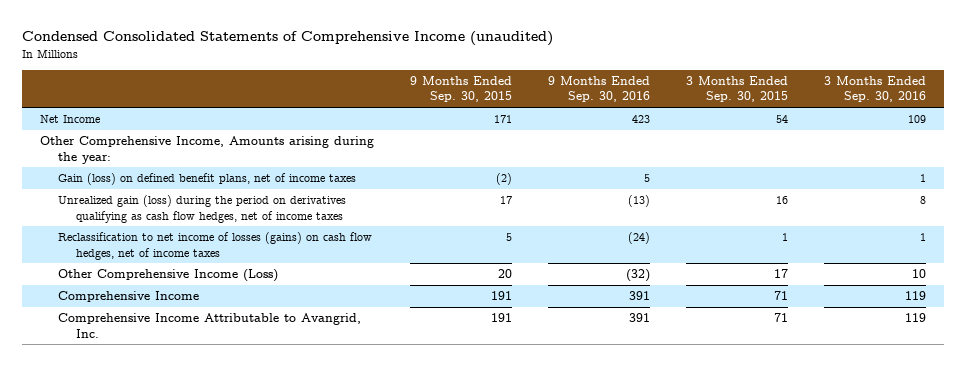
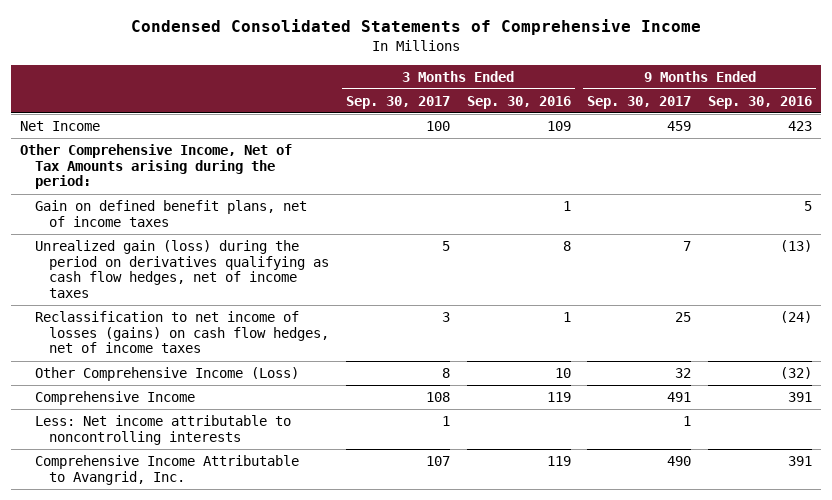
[22,31,554,47] Condensed Consolidated Statements of Comprehensive Income (unaudited) -> [130,19,701,36] Condensed Consolidated Statements of Comprehensive Income
[409,76,512,103] 9 Months Ended Sep. 30, 2015 -> none
[685,76,788,103] 3 Months Ended Sep. 30, 2015 -> none
none -> [346,95,451,109] Sep. 30, 2017
none -> [587,95,692,109] Sep. 30, 2017
[40,136,375,164] Other Comprehensive Income, Amounts arising during the year: -> [19,144,292,190] Other Comprehensive Income, Net of Tax Amounts arising during the period:
[58,173,357,186] Gain (loss) on defined benefit plans, net of income taxes -> [34,200,307,227] Gain on defined benefit plans, net of income taxes
none -> [34,415,291,445] Less: Net income attributable to noncontrolling interests

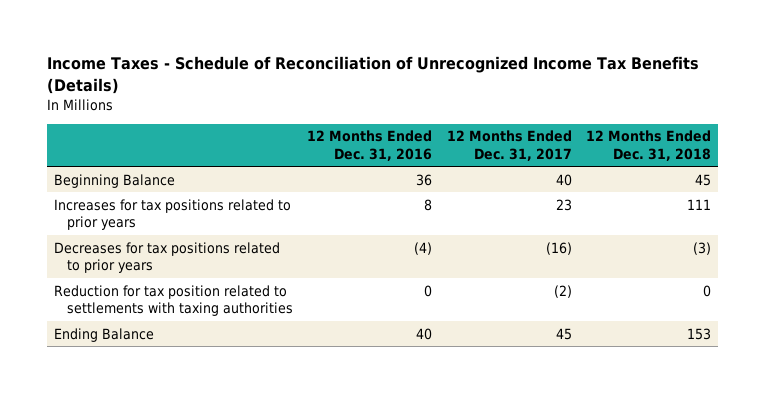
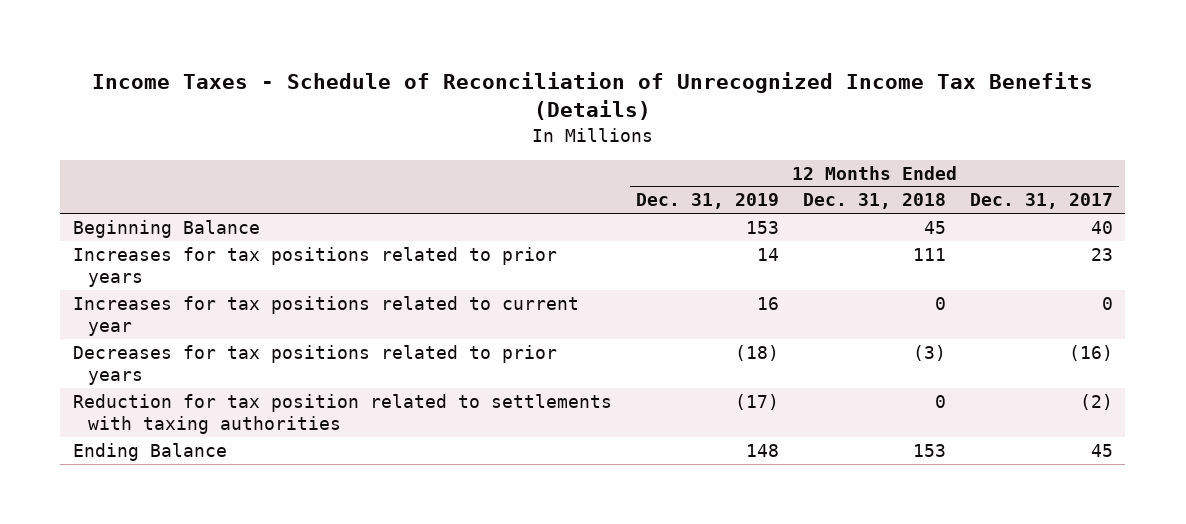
[307,130,433,161] 12 Months Ended Dec. 31, 2016 -> none
none -> [635,193,779,210] Dec. 31, 2019
none -> [72,295,579,337] Increases for tax positions related to current year

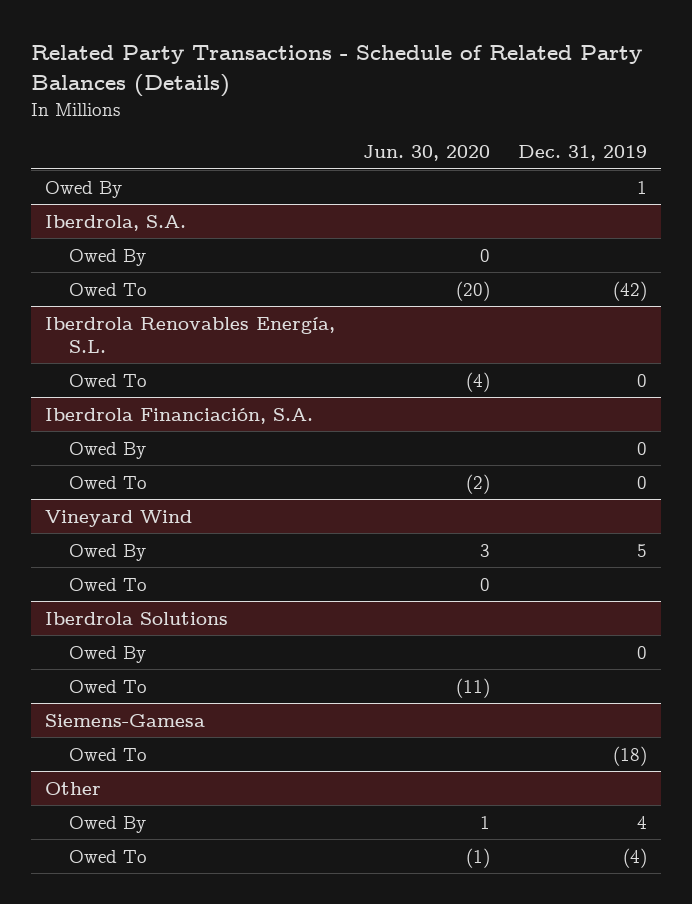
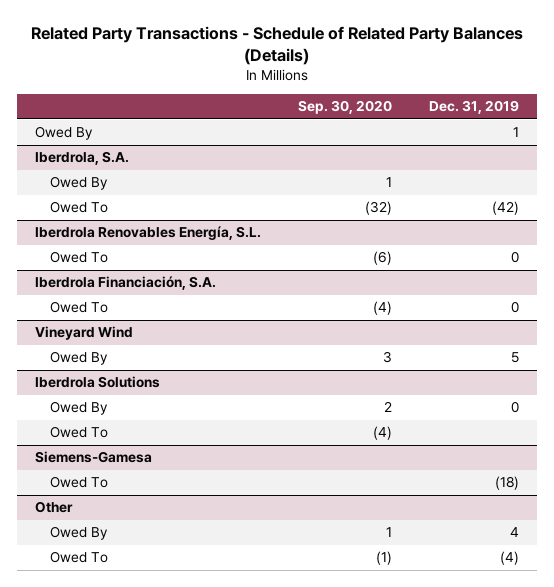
[363,145,491,162] Jun. 30, 2020 -> none
none -> [298,100,393,115] Sep. 30, 2020
[69,441,147,459] Owed By -> none
[69,577,148,591] Owed To -> none

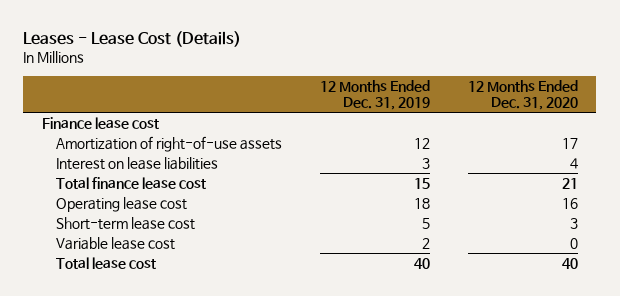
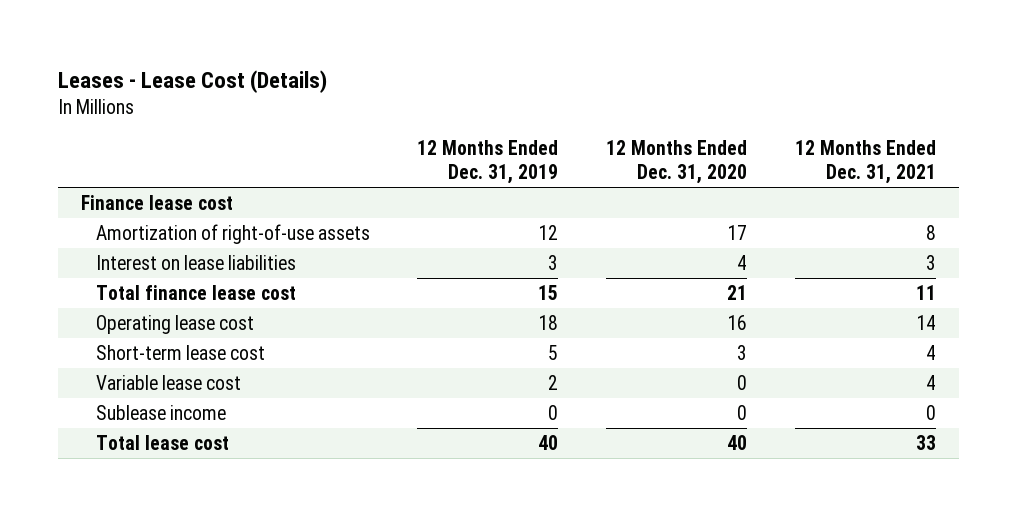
none -> [794,140,936,184] 12 Months Ended Dec. 31, 2021
none -> [95,405,226,421] Sublease income

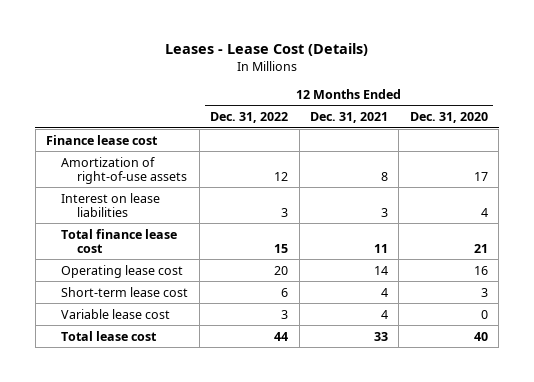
[417,140,559,184] 12 Months Ended Dec. 31, 2019 -> none
none -> [210,112,289,124] Dec. 31, 2022
[95,405,226,421] Sublease income -> none

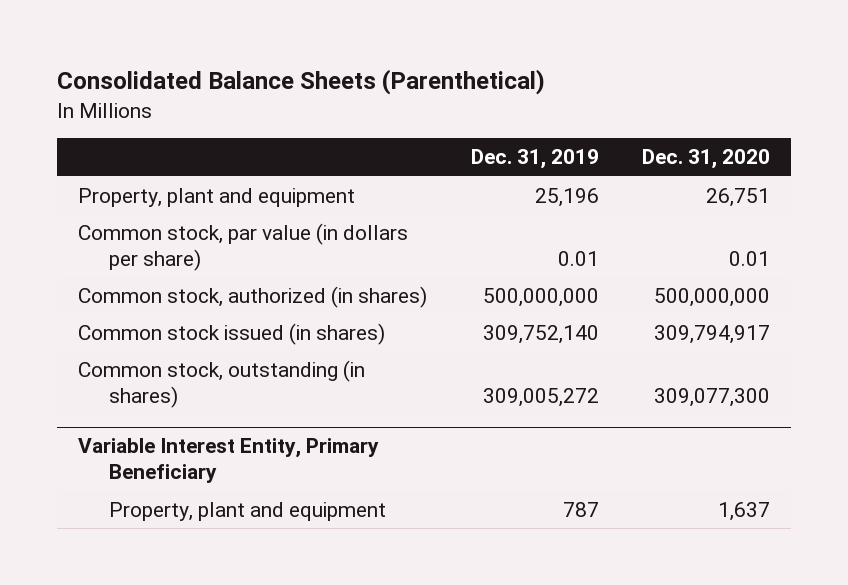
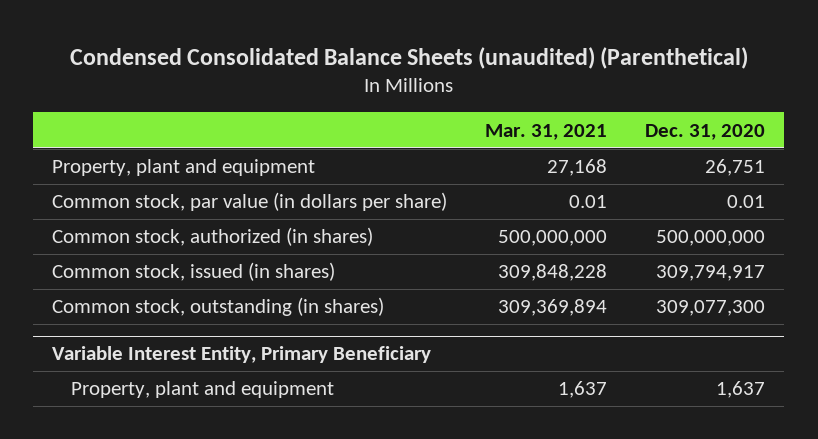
[56,69,545,96] Consolidated Balance Sheets (Parenthetical) -> [69,46,748,69] Condensed Consolidated Balance Sheets (unaudited) (Parenthetical)
[470,149,599,170] Dec. 31, 2019 -> none
none -> [485,123,608,140] Mar. 31, 2021
[78,323,386,346] Common stock issued (in shares) -> [52,262,336,282] Common stock, issued (in shares)

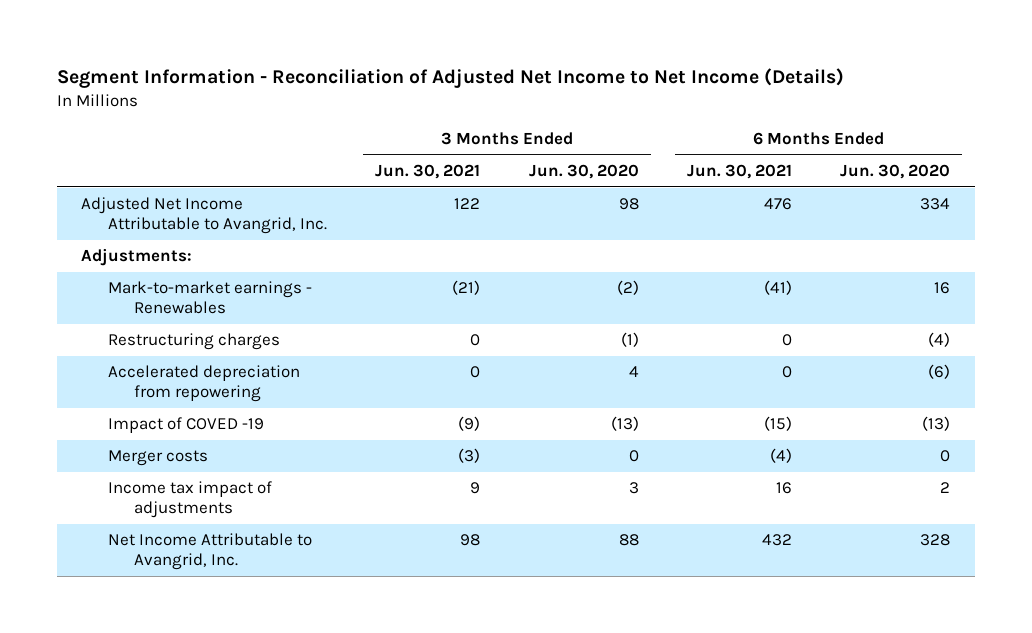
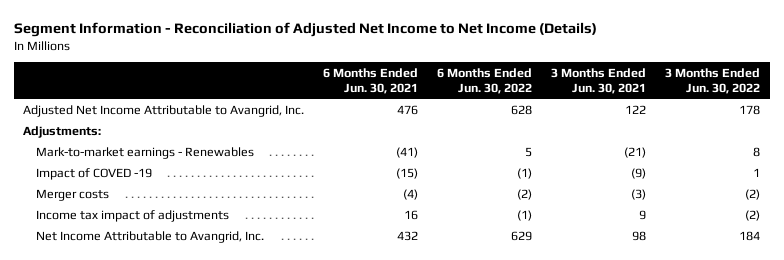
[528,163,639,179] Jun. 30, 2020 -> none
[840,163,951,179] Jun. 30, 2020 -> none
none -> [437,68,533,94] 6 Months Ended Jun. 30, 2022
none -> [665,68,761,94] 3 Months Ended Jun. 30, 2022
[107,333,280,351] Restructuring charges -> none
[107,365,300,402] Accelerated depreciation from repowering -> none

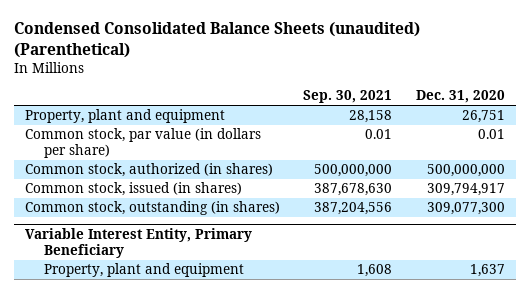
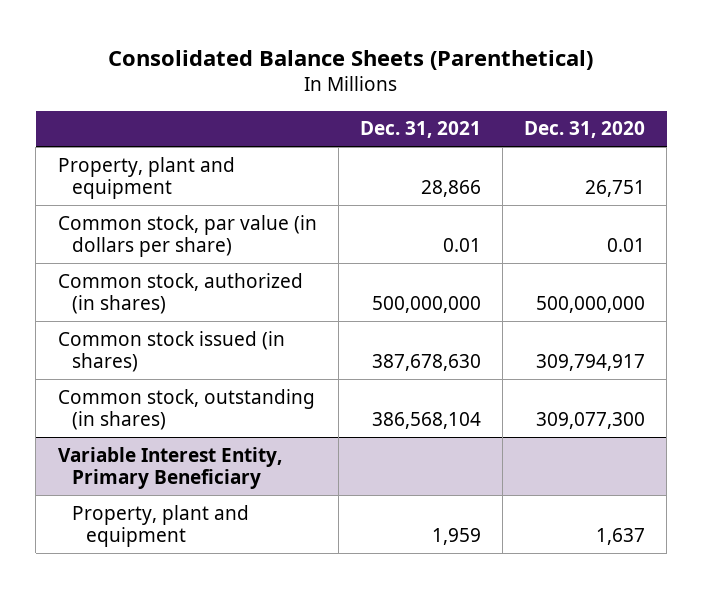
[13,22,420,58] Condensed Consolidated Balance Sheets (unaudited) (Parenthetical) -> [108,49,594,70] Consolidated Balance Sheets (Parenthetical)
[303,90,393,104] Sep. 30, 2021 -> none
none -> [359,121,481,139] Dec. 31, 2021
[25,182,243,197] Common stock, issued (in shares) -> [57,330,285,373] Common stock issued (in shares)

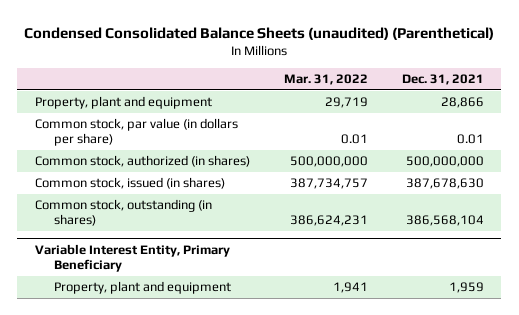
[108,49,594,70] Consolidated Balance Sheets (Parenthetical) -> [24,26,495,40] Condensed Consolidated Balance Sheets (unaudited) (Parenthetical)
[523,121,645,139] Dec. 31, 2020 -> none
none -> [283,74,368,86] Mar. 31, 2022
[57,330,285,373] Common stock issued (in shares) -> [34,176,225,189] Common stock, issued (in shares)

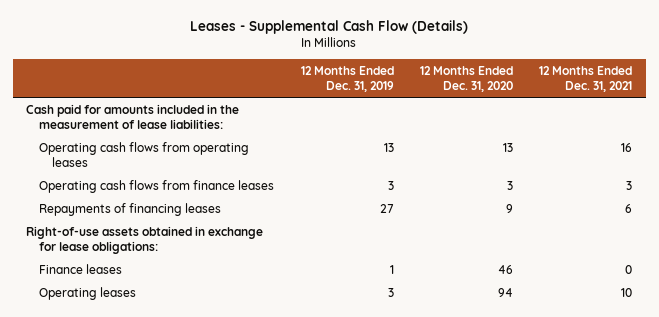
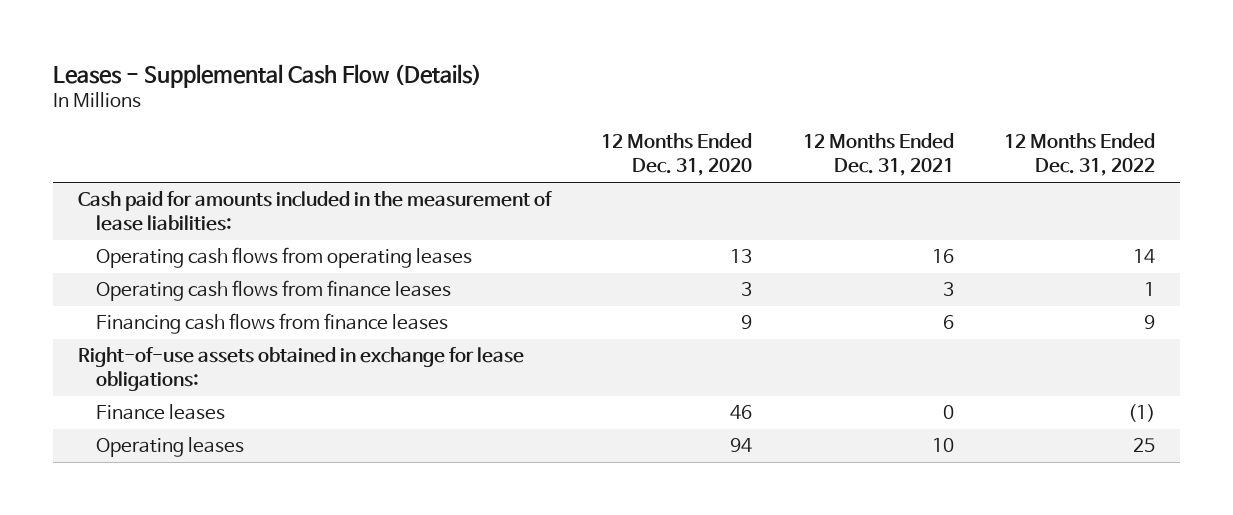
[300,65,394,92] 12 Months Ended Dec. 31, 2019 -> none
none -> [1004,133,1156,177] 12 Months Ended Dec. 31, 2022
[39,202,222,216] Repayments of financing leases -> [95,313,448,335] Financing cash flows from finance leases

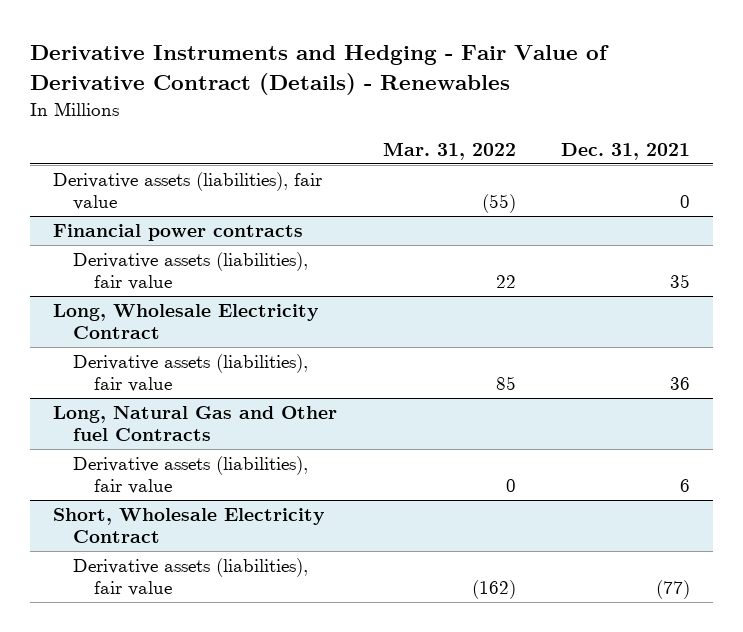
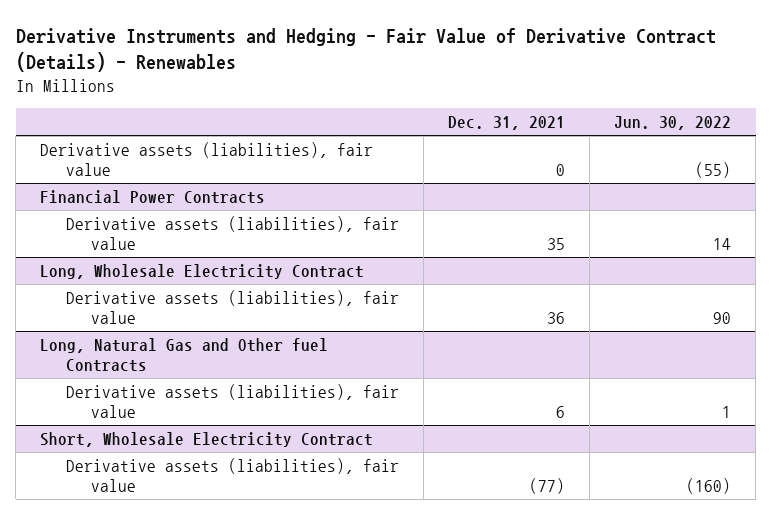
[382,141,516,160] Mar. 31, 2022 -> none
none -> [614,116,732,131] Jun. 30, 2022
[52,224,303,242] Financial power contracts -> [40,189,266,204] Financial Power Contracts

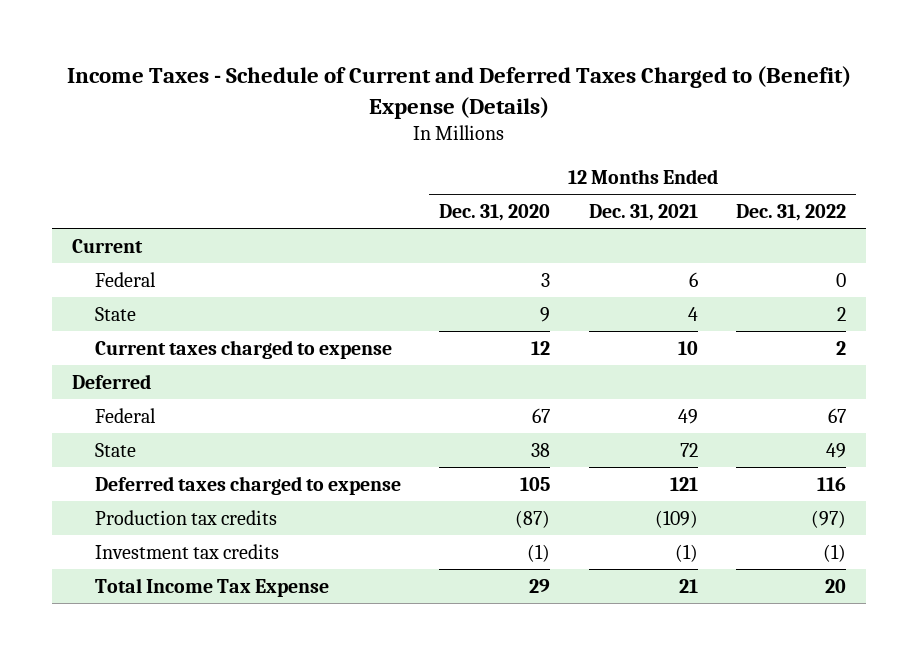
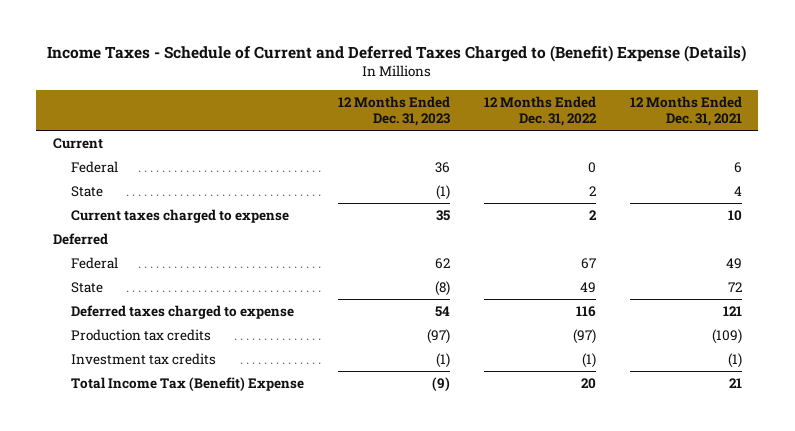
[439,203,551,221] Dec. 31, 2020 -> none
none -> [337,95,450,126] 12 Months Ended Dec. 31, 2023
[94,577,329,597] Total Income Tax Expense -> [71,377,305,392] Total Income Tax (Benefit) Expense

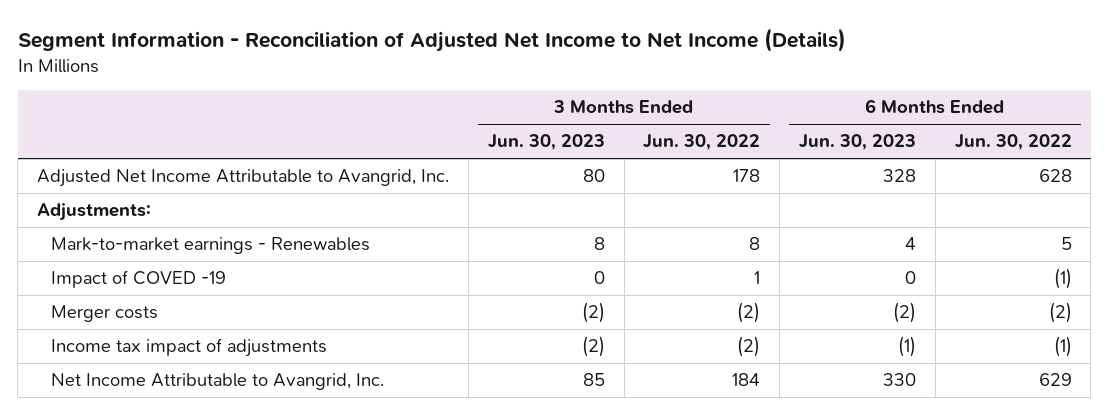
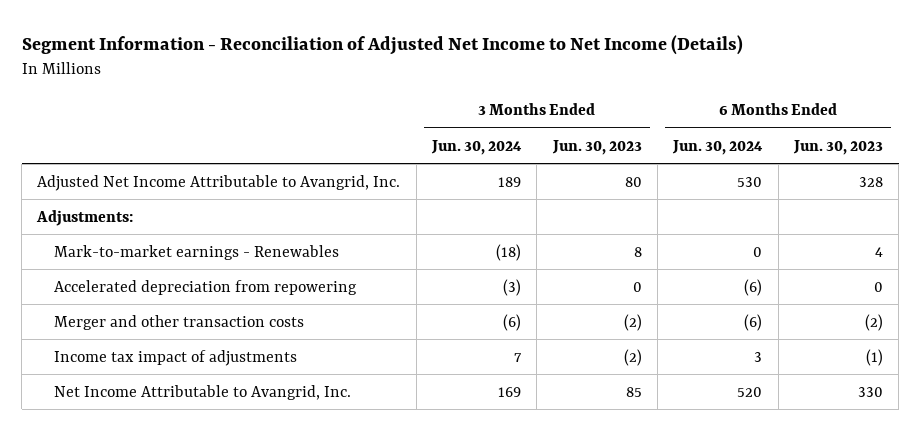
[643,134,761,151] Jun. 30, 2022 -> none
[954,134,1072,151] Jun. 30, 2022 -> none
none -> [431,139,523,155] Jun. 30, 2024
none -> [672,139,764,155] Jun. 30, 2024
[50,270,226,289] Impact of COVED -19 -> none
[50,305,158,323] Merger costs -> none
none -> [54,279,358,295] Accelerated depreciation from repowering
none -> [54,314,305,330] Merger and other transaction costs

